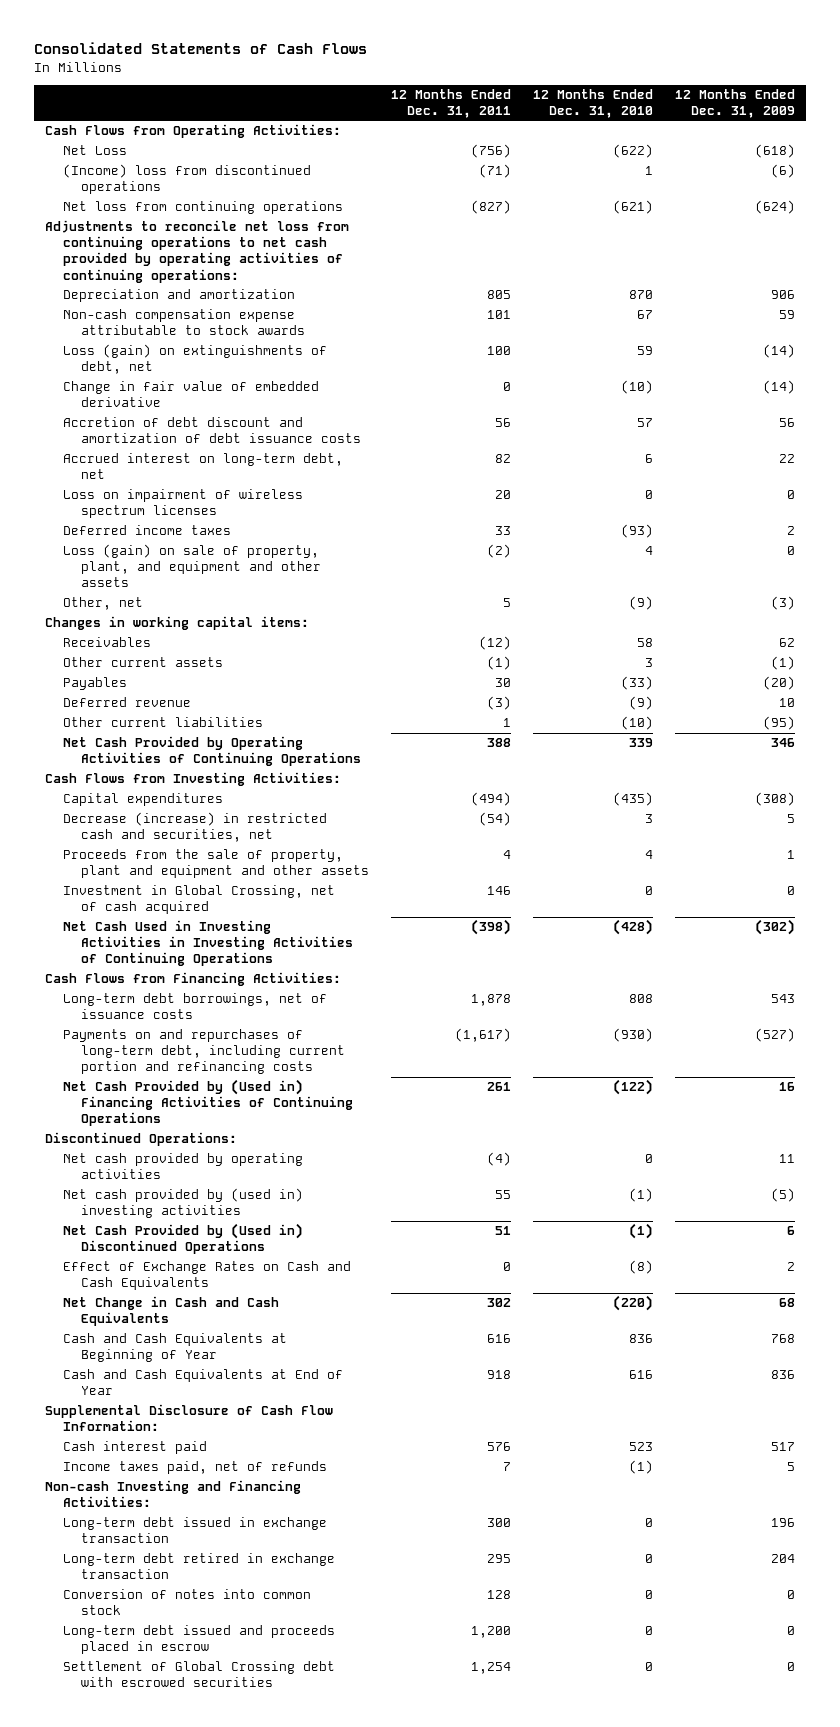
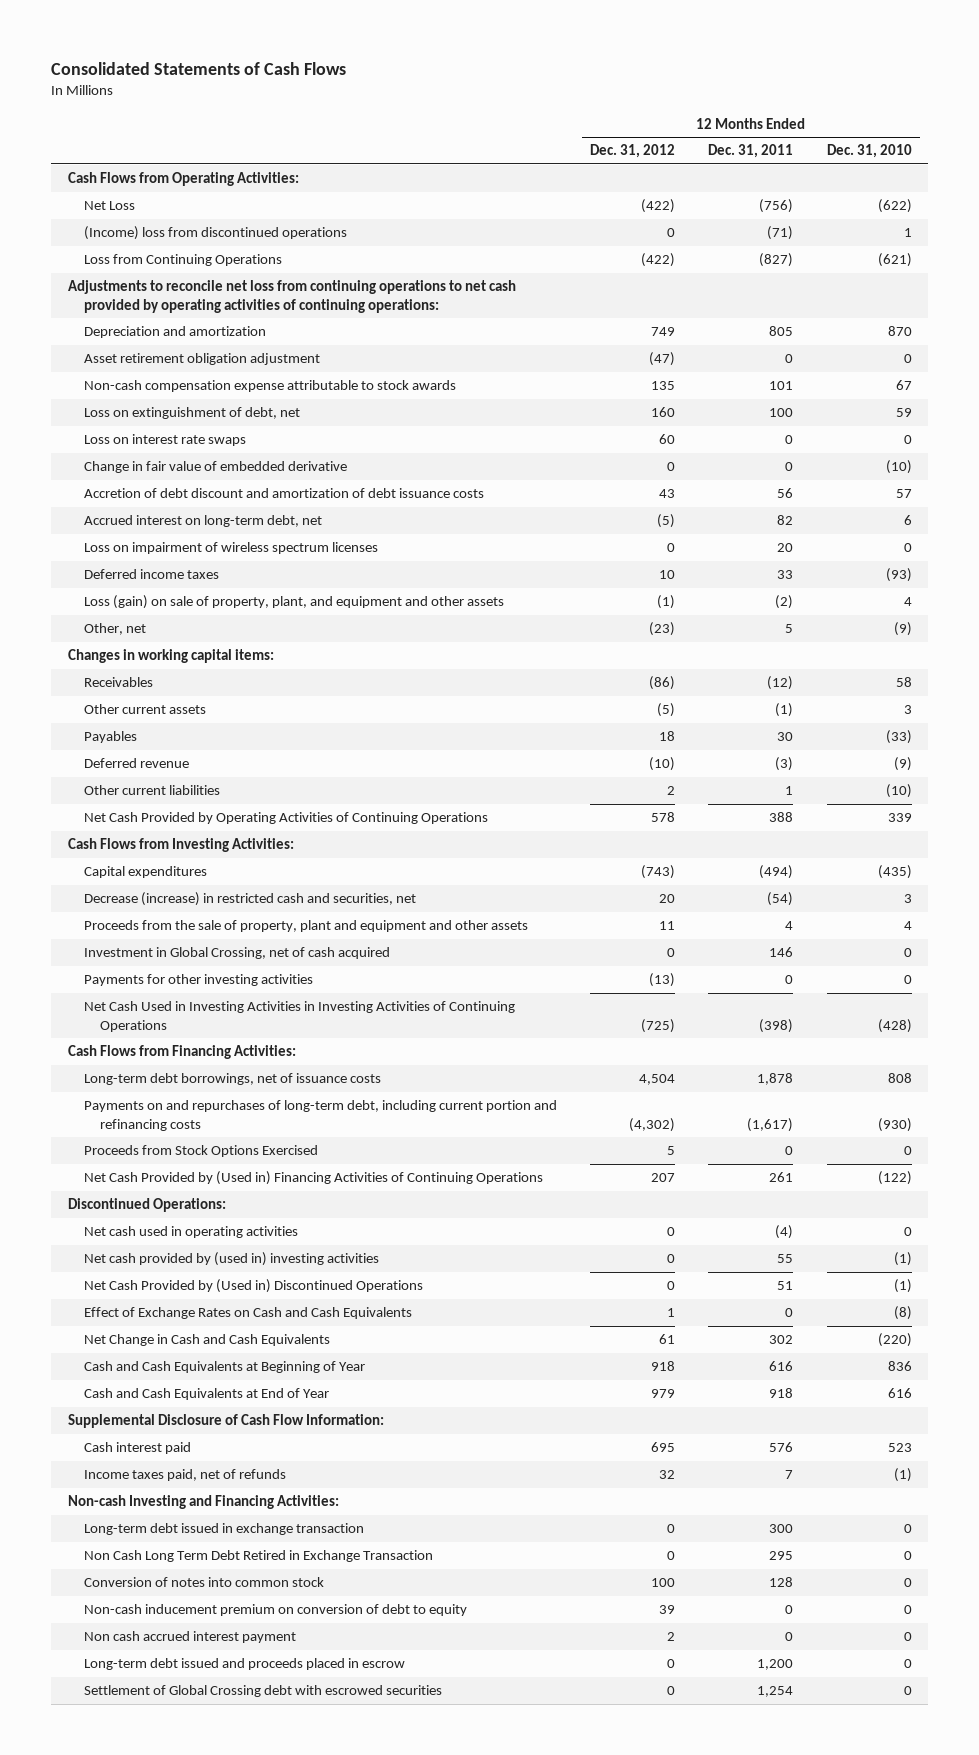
[674,88,795,118] 12 Months Ended Dec. 31, 2009 -> none
none -> [590,144,676,159] Dec. 31, 2012
[62,201,343,215] Net loss from continuing operations -> [83,254,282,267] Loss from Continuing Operations
none -> [83,353,320,366] Asset retirement obligation adjustment
[62,344,327,375] Loss (gain) on extinguishments of debt, net -> [83,407,300,420] Loss on extinguishment of debt, net
none -> [83,434,246,447] Loss on interest rate swaps
none -> [83,974,313,987] Payments for other investing activities
none -> [83,1145,318,1158] Proceeds from Stock Options Exercised
[62,1153,303,1180] Net cash provided by operating activities -> [83,1226,298,1239] Net cash used in operating activities
[62,1553,335,1580] Long-term debt retired in exchange transaction -> [83,1550,433,1563] Non Cash Long Term Debt Retired in Exchange Transaction
none -> [83,1604,467,1617] Non-cash inducement premium on conversion of debt to equity
none -> [83,1631,296,1644] Non cash accrued interest payment

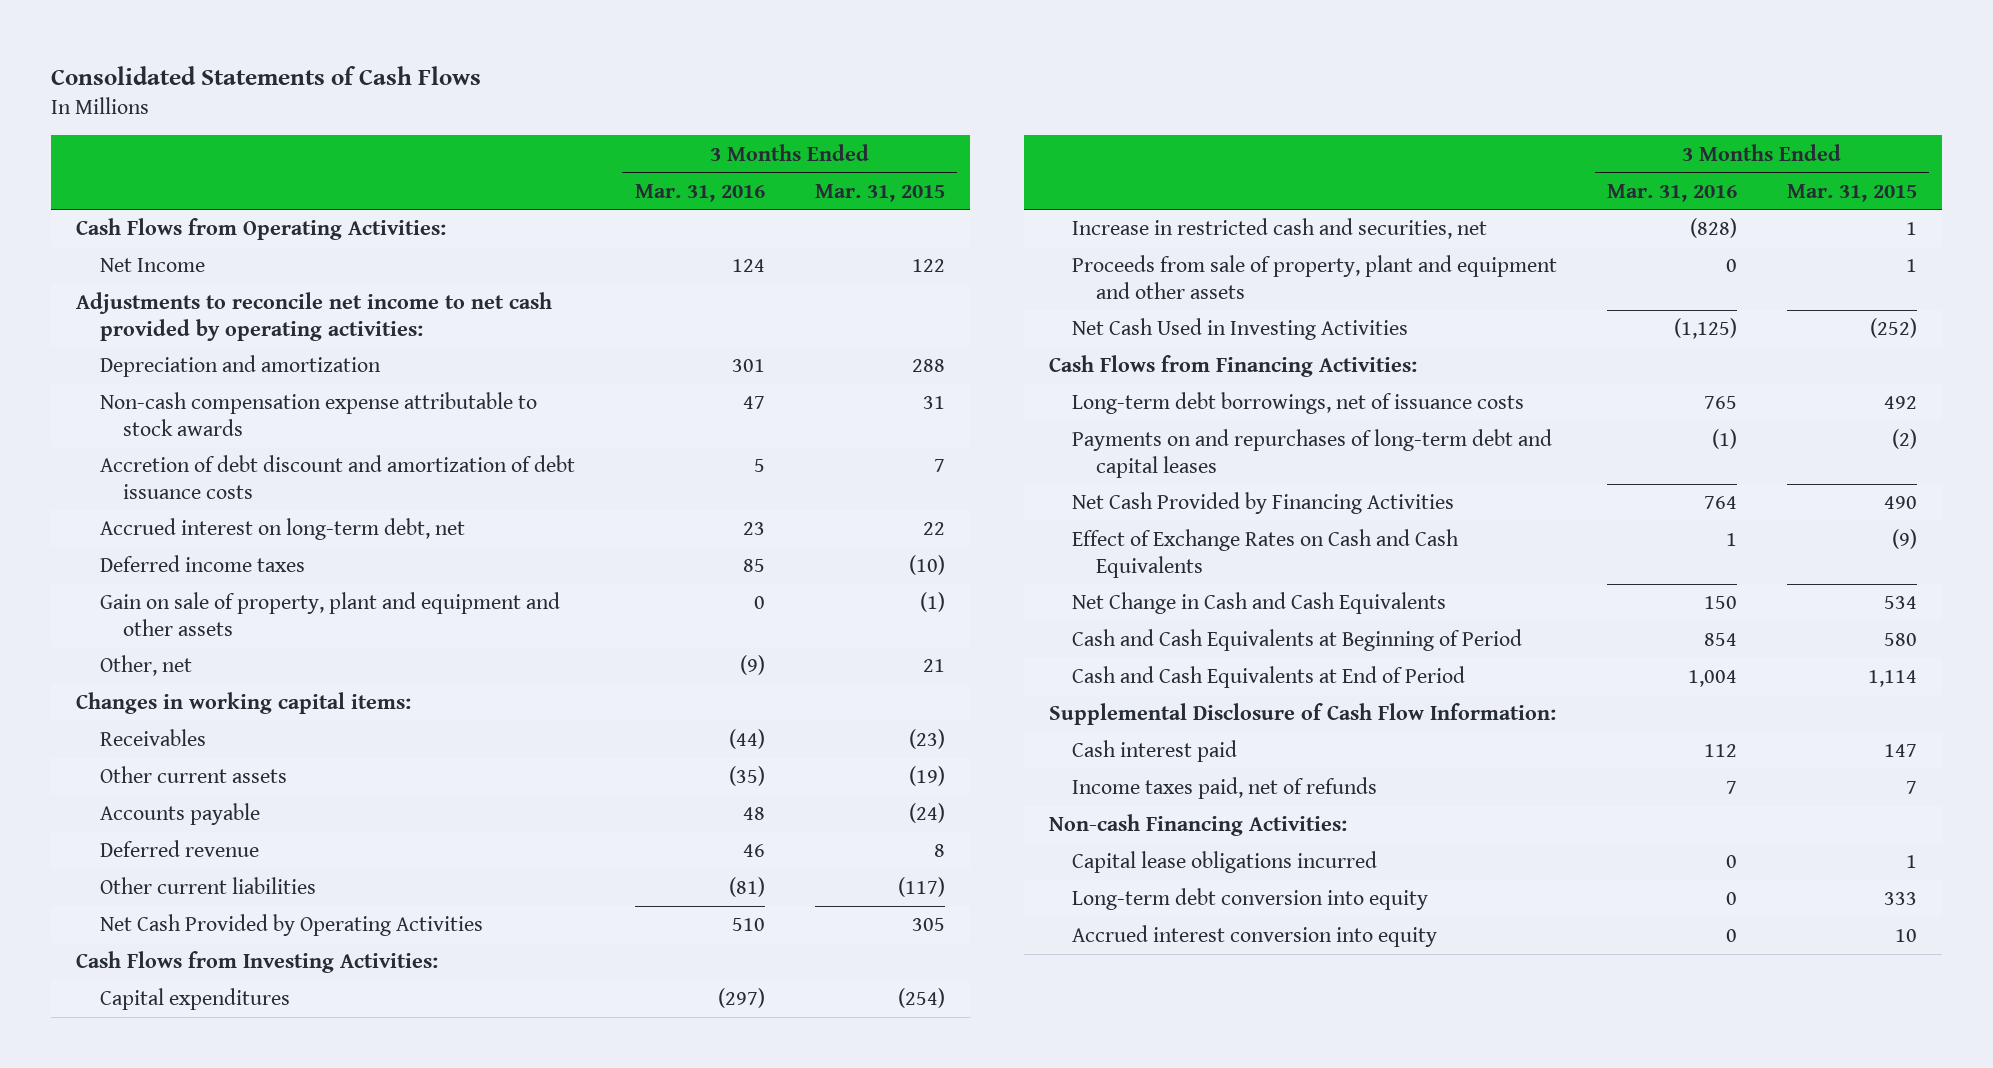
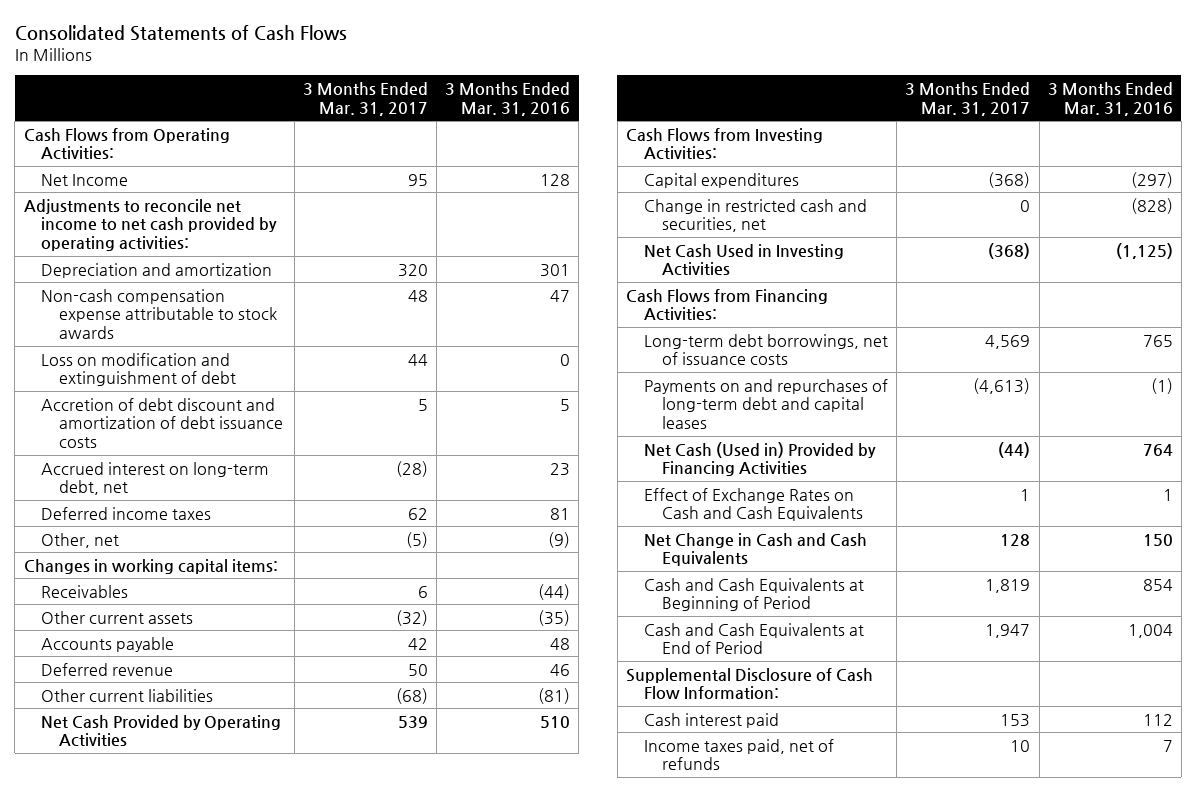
[814,183,945,202] Mar. 31, 2015 -> none
none -> [302,81,428,116] 3 Months Ended Mar. 31, 2017
[731,259,765,273] 124 -> [540,173,571,186] 128
none -> [41,352,237,387] Loss on modification and extinguishment of debt
[99,592,560,636] Gain on sale of property, plant and equipment and other assets -> none
[742,559,765,573] 85 -> [550,507,571,520] 81
[1072,255,1558,299] Proceeds from sale of property, plant and equipment and other assets -> none
[1072,218,1488,240] Increase in restricted cash and securities, net -> [643,198,867,233] Change in restricted cash and securities, net
[1072,492,1455,515] Net Cash Provided by Financing Activities -> [643,441,876,477] Net Cash (Used in) Provided by Financing Activities
[1048,814,1347,837] Non-cash Financing Activities: -> none
[1072,851,1378,874] Capital lease obligations incurred -> none
[1072,888,1429,911] Long-term debt conversion into equity -> none
[1072,925,1438,948] Accrued interest conversion into equity -> none

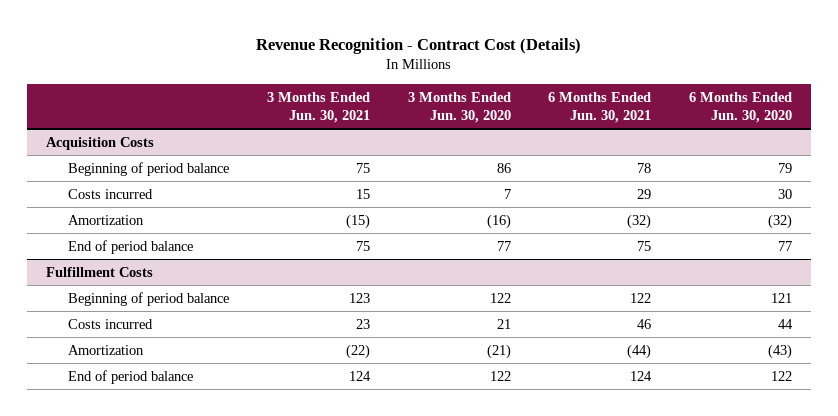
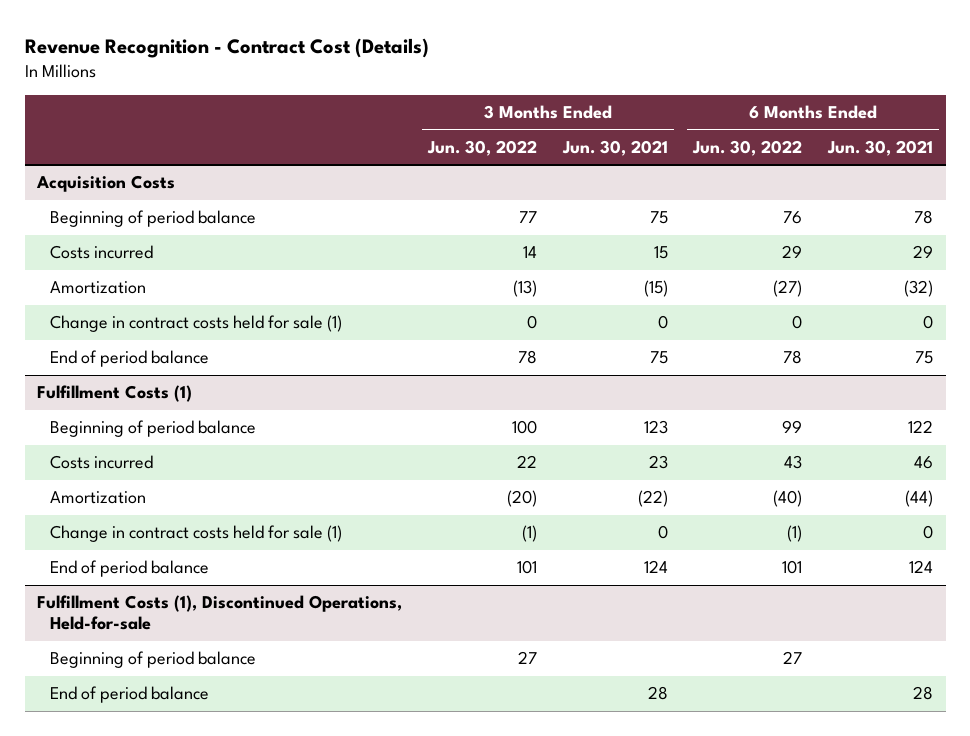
[407,91,511,123] 3 Months Ended Jun. 30, 2020 -> none
[688,91,792,123] 6 Months Ended Jun. 30, 2020 -> none
none -> [427,139,538,156] Jun. 30, 2022
none -> [692,139,803,156] Jun. 30, 2022
none -> [50,315,343,333] Change in contract costs held for sale (1)
[46,266,154,277] Fulfillment Costs -> [37,385,193,403] Fulfillment Costs (1)
none -> [50,525,343,543] Change in contract costs held for sale (1)
none -> [37,595,403,631] Fulfillment Costs (1), Discontinued Operations, Held-for-sale
none -> [50,651,257,669] Beginning of period balance
none -> [50,686,210,704] End of period balance

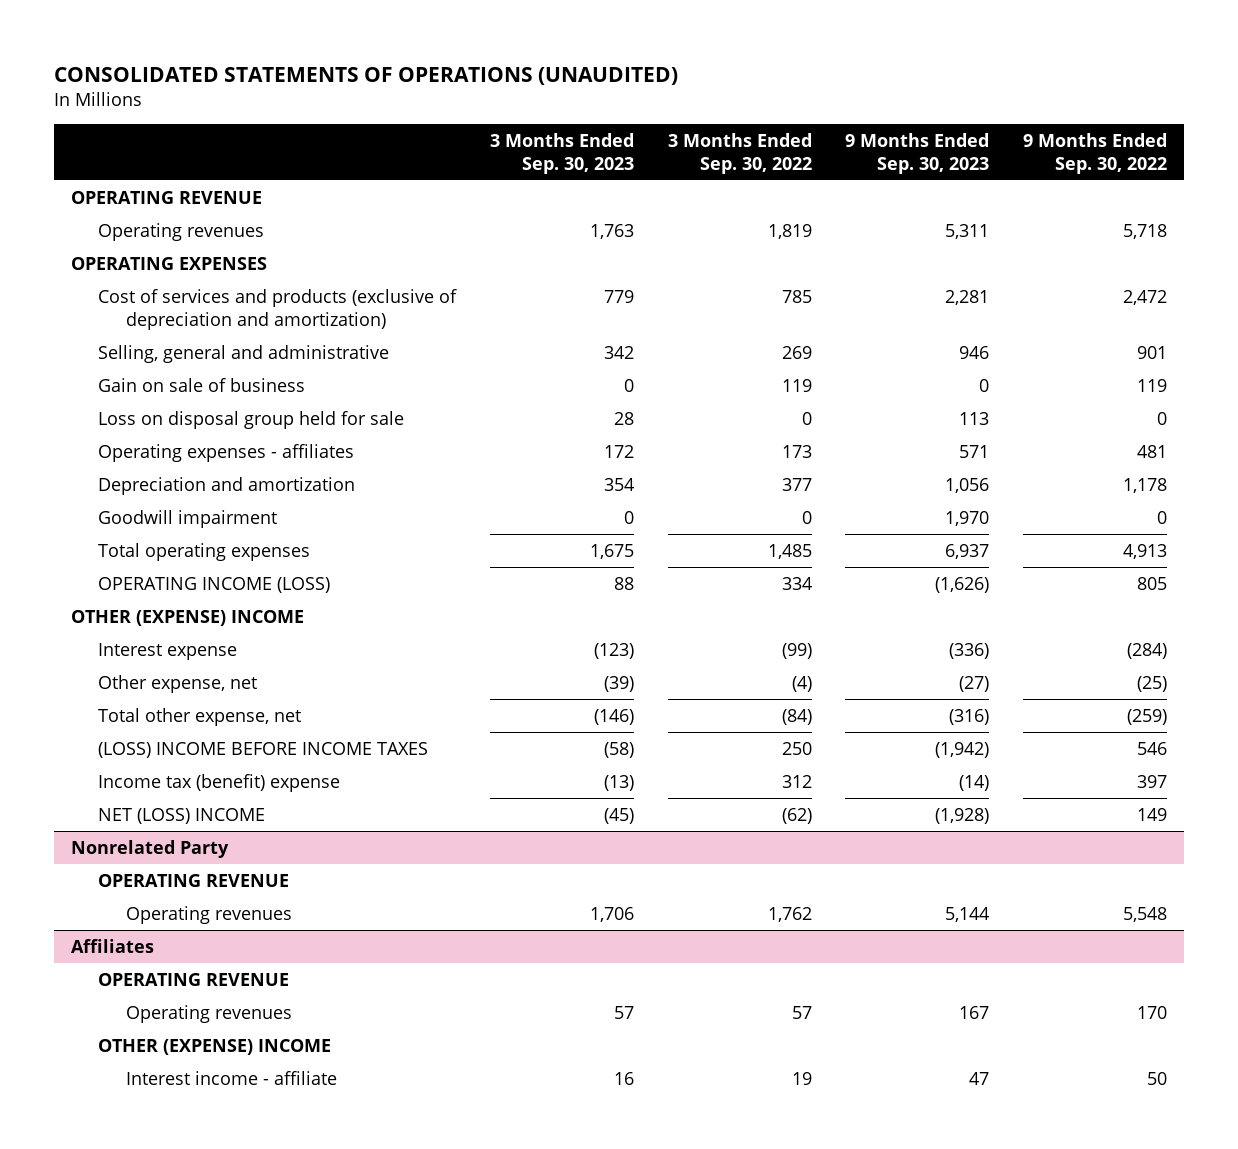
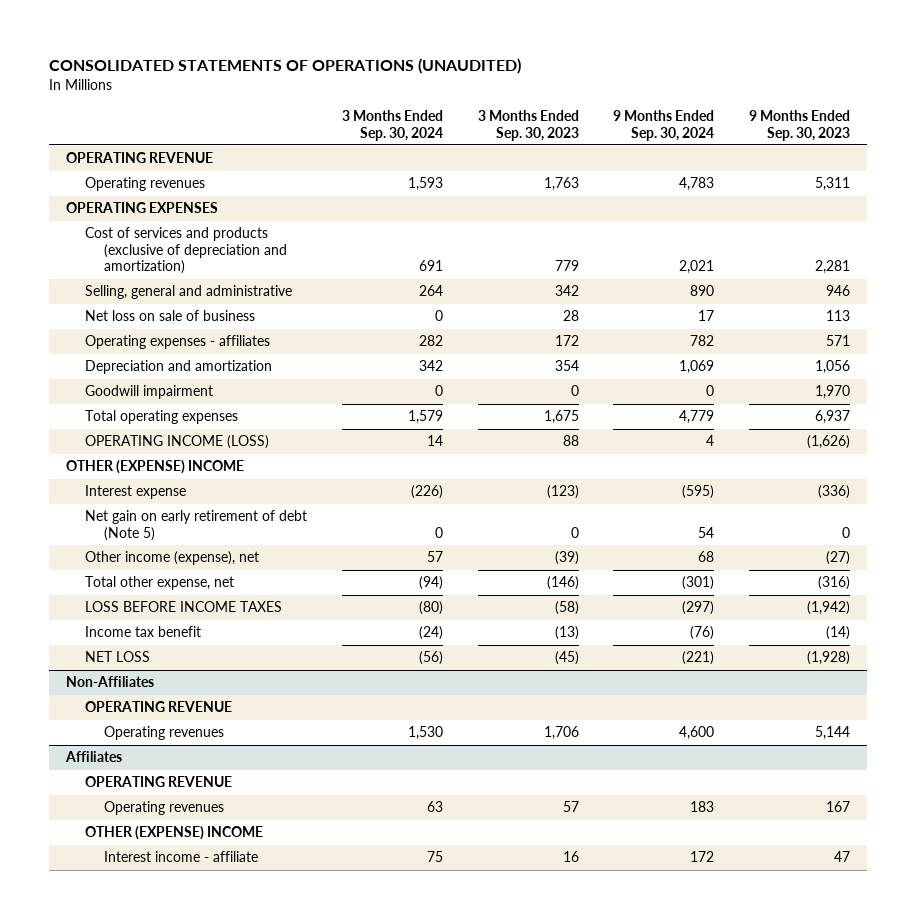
[667,132,812,174] 3 Months Ended Sep. 30, 2022 -> none
[1022,132,1167,174] 9 Months Ended Sep. 30, 2022 -> none
none -> [341,110,443,141] 3 Months Ended Sep. 30, 2024
none -> [613,110,715,141] 9 Months Ended Sep. 30, 2024
[98,377,306,392] Gain on sale of business -> none
[98,410,405,429] Loss on disposal group held for sale -> [85,310,256,322] Net loss on sale of business
none -> [85,510,308,541] Net gain on early retirement of debt (Note 5)
[98,674,258,693] Other expense, net -> [85,551,260,566] Other income (expense), net
[98,741,429,758] (LOSS) INCOME BEFORE INCOME TAXES -> [85,601,283,613] LOSS BEFORE INCOME TAXES
[98,773,341,792] Income tax (benefit) expense -> [85,626,202,638] Income tax benefit
[98,807,266,824] NET (LOSS) INCOME -> [85,651,151,663] NET LOSS
[70,839,229,858] Nonrelated Party -> [66,676,155,688] Non-Affiliates

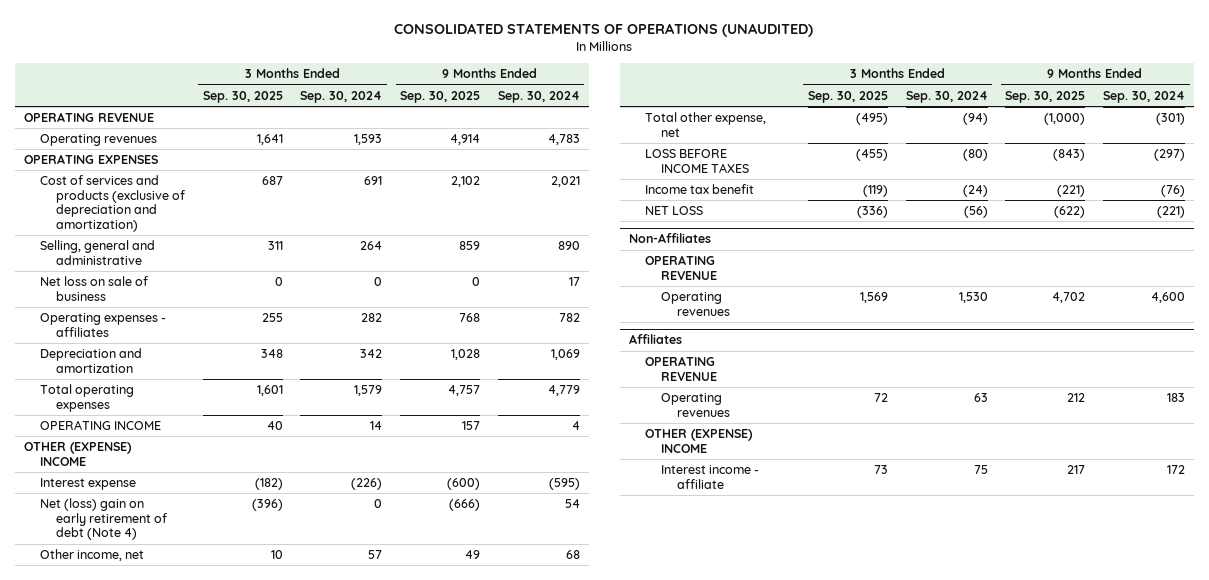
[477,110,579,141] 3 Months Ended Sep. 30, 2023 -> none
[748,110,850,141] 9 Months Ended Sep. 30, 2023 -> none
none -> [202,90,283,103] Sep. 30, 2025
none -> [400,90,481,103] Sep. 30, 2025
[85,385,214,400] Goodwill impairment -> none
[85,435,270,450] OPERATING INCOME (LOSS) -> [39,420,161,431] OPERATING INCOME
[85,510,308,541] Net gain on early retirement of debt (Note 5) -> [39,498,167,541] Net (loss) gain on early retirement of debt (Note 4)
[85,551,260,566] Other income (expense), net -> [39,549,144,562] Other income, net

